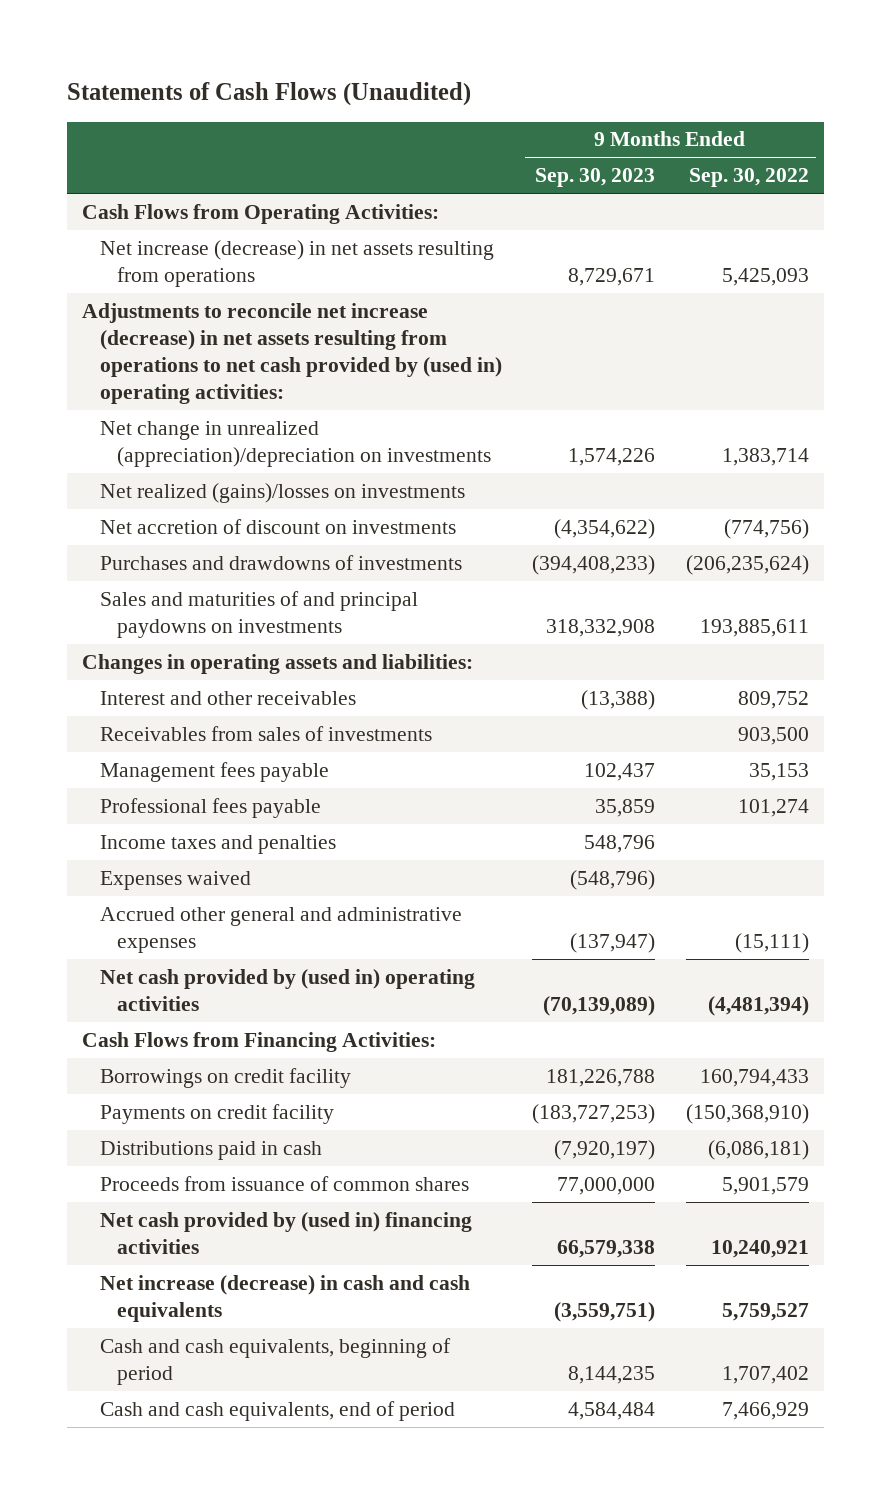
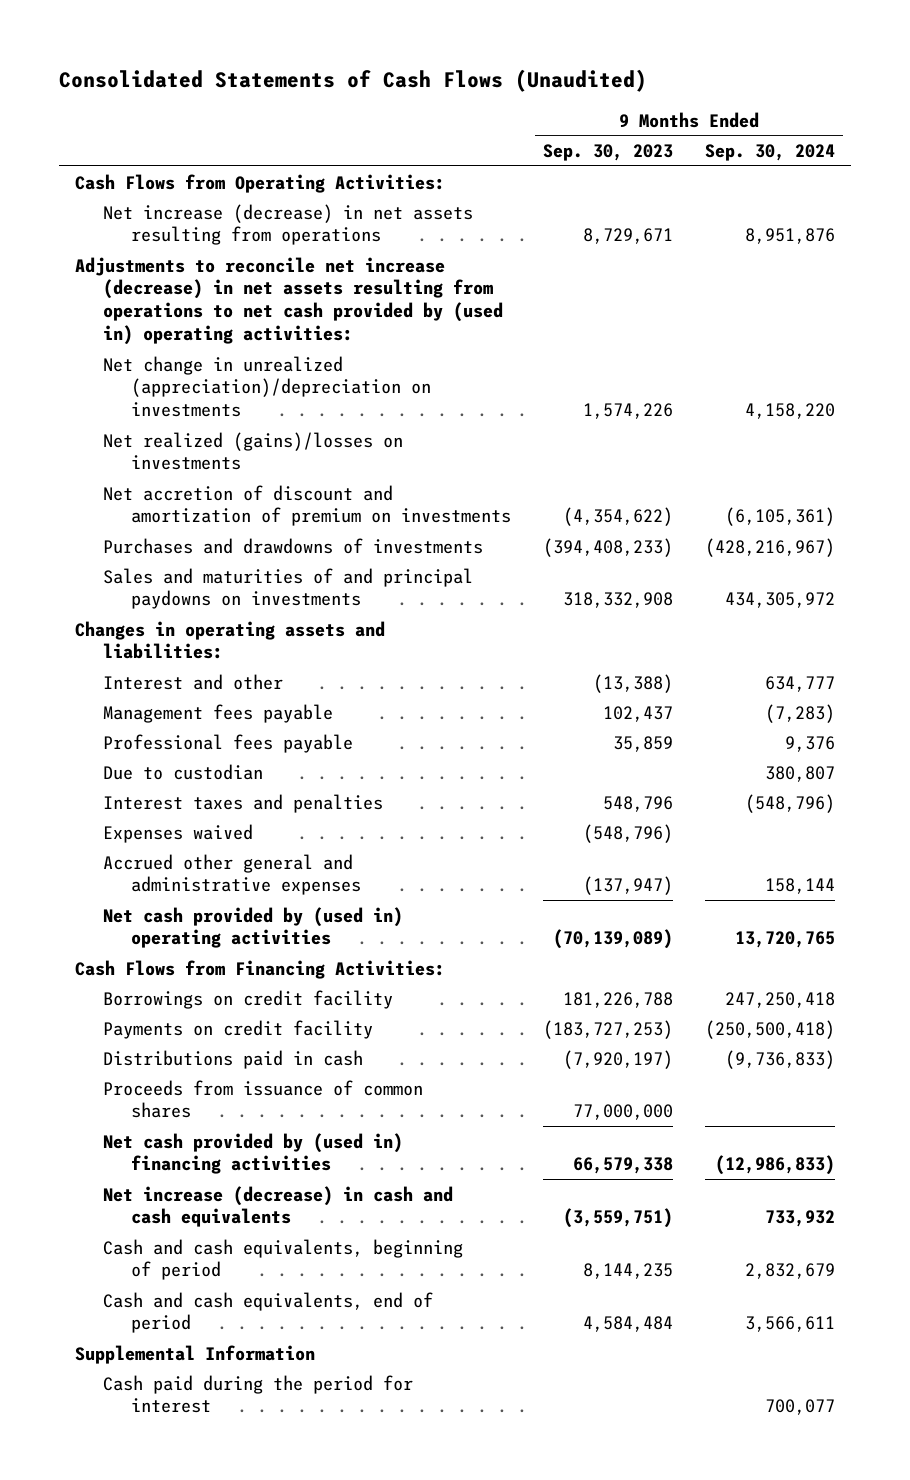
[67,82,472,107] Statements of Cash Flows (Unaudited) -> [58,69,647,93] Consolidated Statements of Cash Flows (Unaudited)
[688,168,809,188] Sep. 30, 2022 -> none
none -> [705,143,836,161] Sep. 30, 2024
[99,518,456,534] Net accretion of discount on investments -> [103,484,512,527] Net accretion of discount and amortization of premium on investments
[99,725,432,741] Receivables from sales of investments -> none
[99,690,356,705] Interest and other receivables -> [103,673,284,690] Interest and other
none -> [103,763,264,780] Due to custodian
[99,834,336,854] Income taxes and penalties -> [103,793,384,813] Interest taxes and penalties
none -> [74,1344,315,1364] Supplemental Information
none -> [103,1374,414,1414] Cash paid during the period for interest

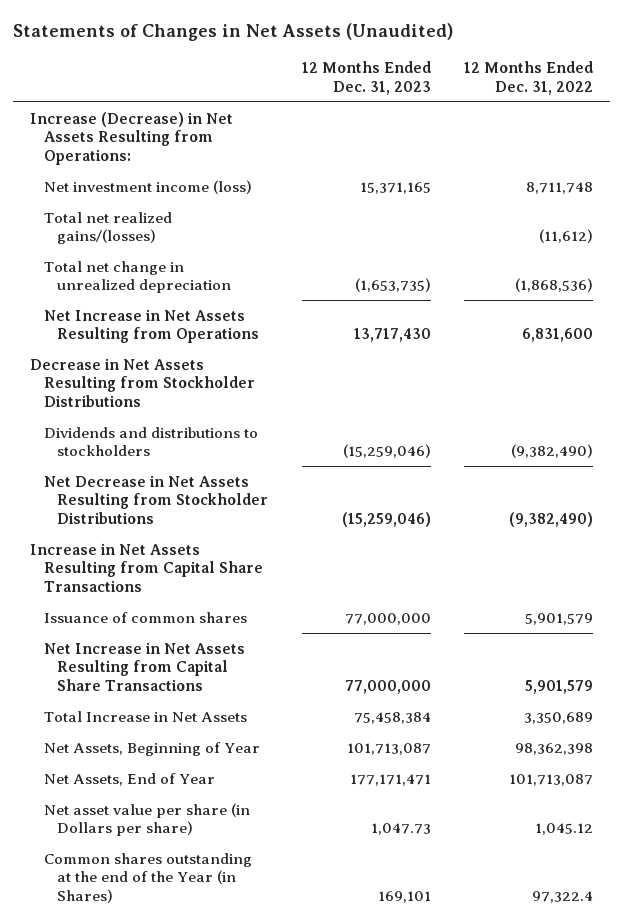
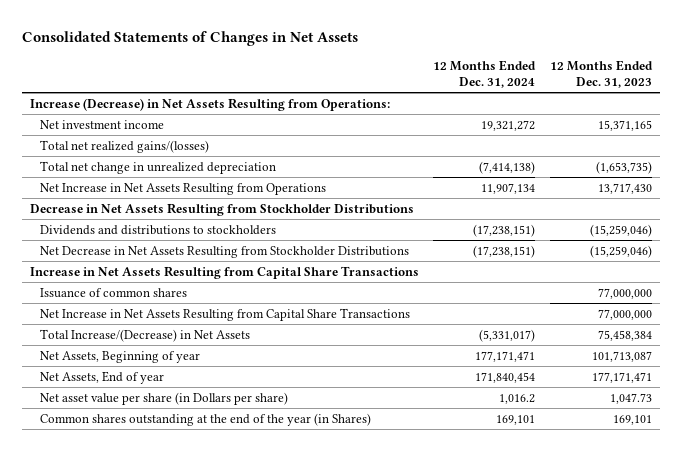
[13,23,454,42] Statements of Changes in Net Assets (Unaudited) -> [22,31,359,47] Consolidated Statements of Changes in Net Assets
[464,61,594,95] 12 Months Ended Dec. 31, 2022 -> none
none -> [433,60,537,88] 12 Months Ended Dec. 31, 2024
[43,179,252,194] Net investment income (loss) -> [39,119,164,129] Net investment income
[43,710,247,722] Total Increase in Net Assets -> [39,328,250,342] Total Increase/(Decrease) in Net Assets
[43,741,260,756] Net Assets, Beginning of Year -> [39,350,200,363] Net Assets, Beginning of year
[43,772,215,786] Net Assets, End of Year -> [39,370,164,384] Net Assets, End of year
[43,852,252,903] Common shares outstanding at the end of the Year (in Shares) -> [39,412,371,426] Common shares outstanding at the end of the year (in Shares)

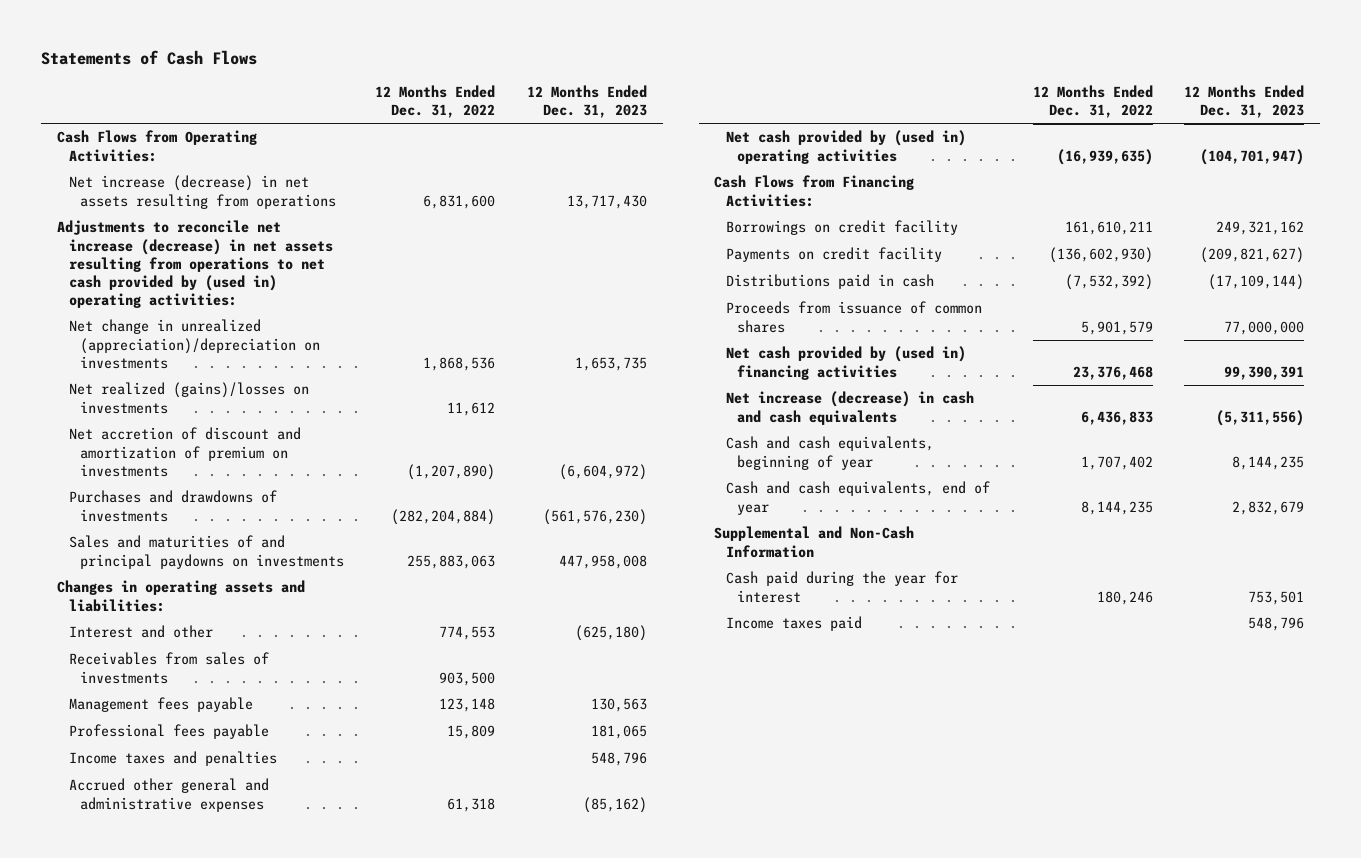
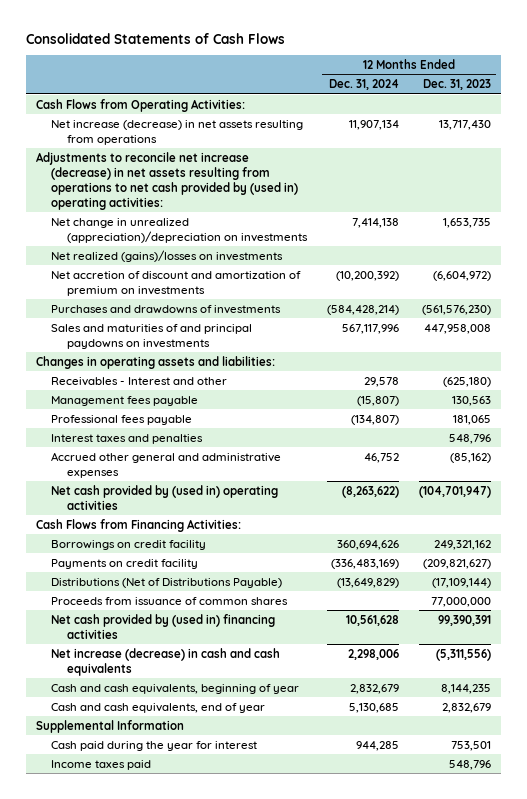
[41,49,258,65] Statements of Cash Flows -> [25,32,285,44] Consolidated Statements of Cash Flows
[375,84,496,118] 12 Months Ended Dec. 31, 2022 -> none
none -> [328,79,399,91] Dec. 31, 2024
[68,652,269,684] Receivables from sales of investments -> none
[68,625,213,639] Interest and other -> [51,376,228,386] Receivables - Interest and other
[68,751,277,767] Income taxes and penalties -> [51,433,204,444] Interest taxes and penalties
[725,274,934,290] Distributions paid in cash -> [51,577,283,588] Distributions (Net of Distributions Payable)
[714,526,915,558] Supplemental and Non-Cash Information -> none
none -> [35,719,184,733] Supplemental Information

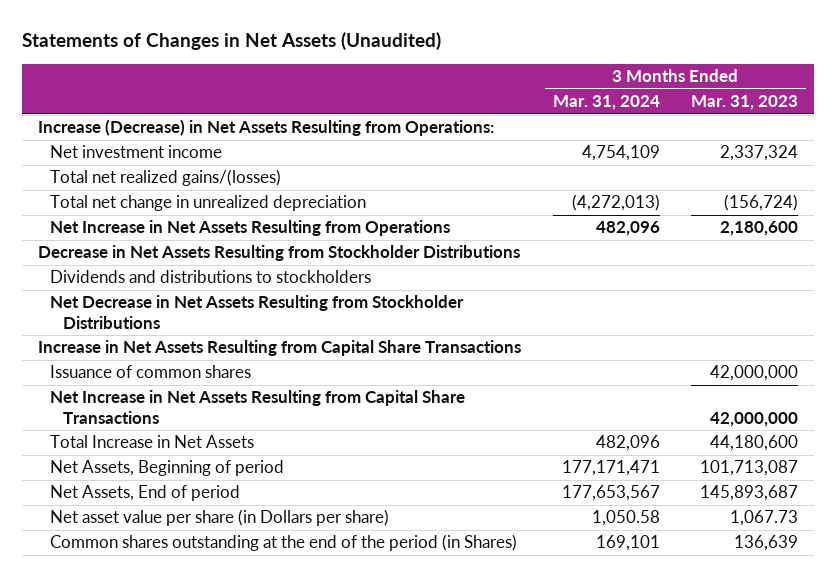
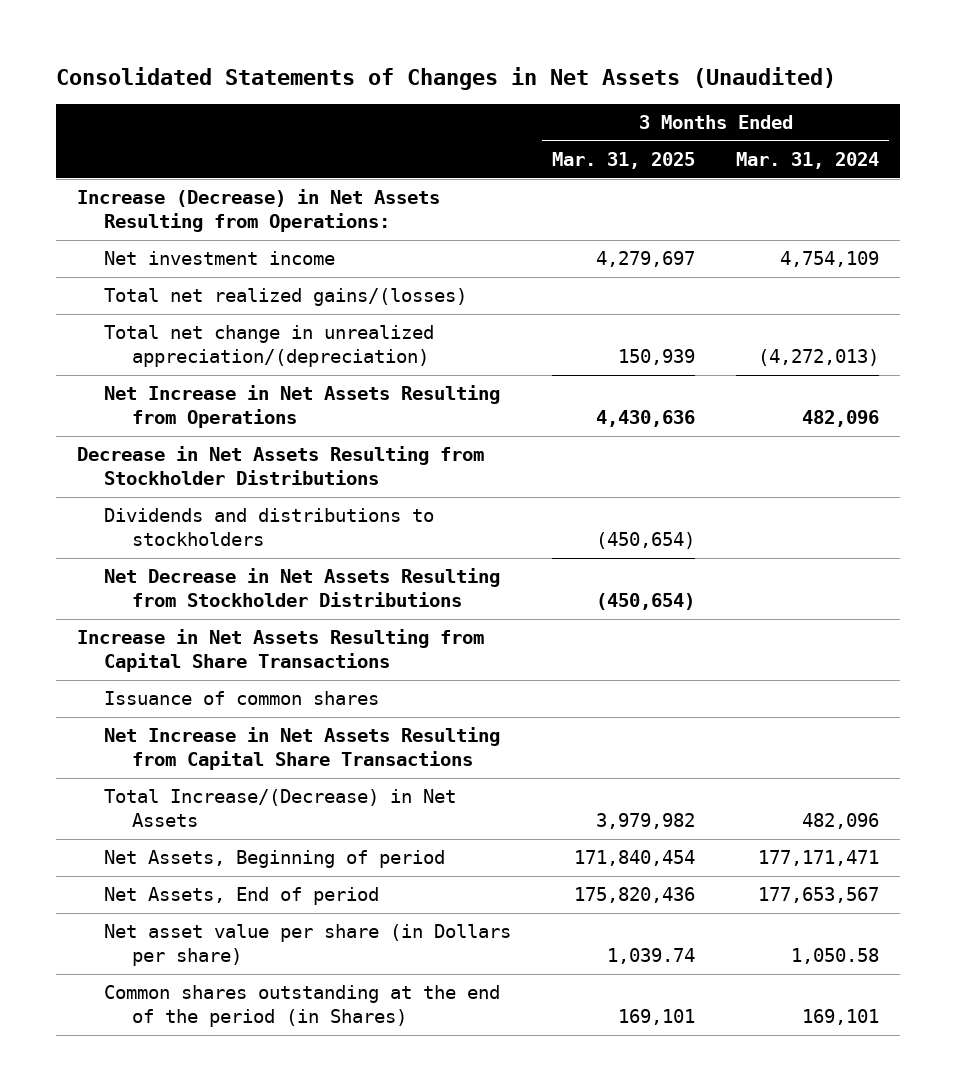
[22,32,442,51] Statements of Changes in Net Assets (Unaudited) -> [56,67,837,91] Consolidated Statements of Changes in Net Assets (Unaudited)
[691,95,799,111] Mar. 31, 2023 -> none
none -> [552,152,696,170] Mar. 31, 2025
[50,195,367,212] Total net change in unrealized depreciation -> [104,325,435,368] Total net change in unrealized appreciation/(depreciation)
[50,435,255,449] Total Increase in Net Assets -> [104,789,457,828] Total Increase/(Decrease) in Net Assets

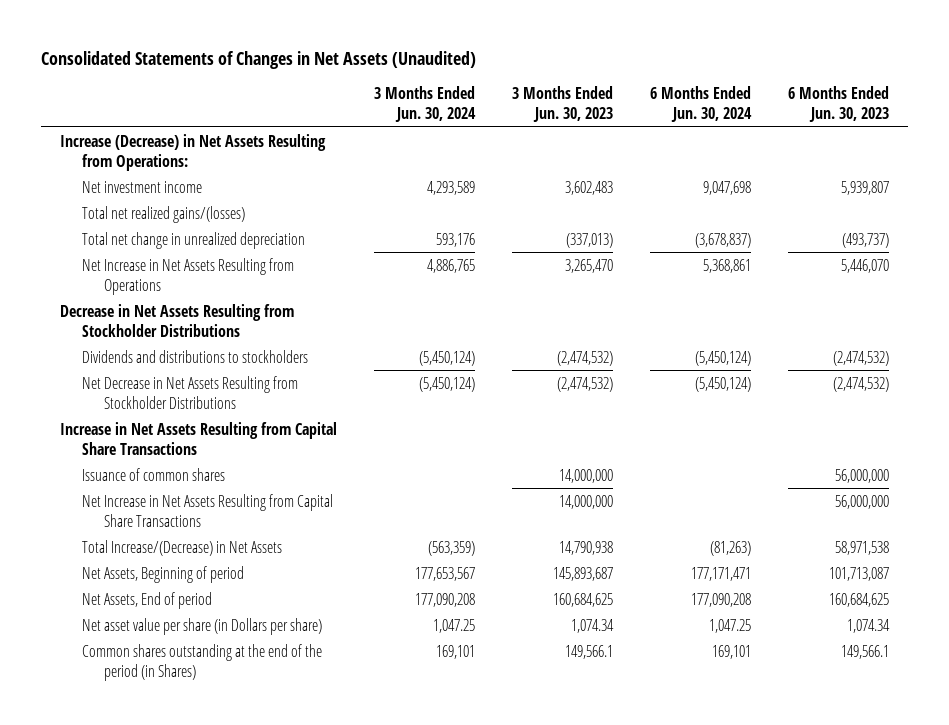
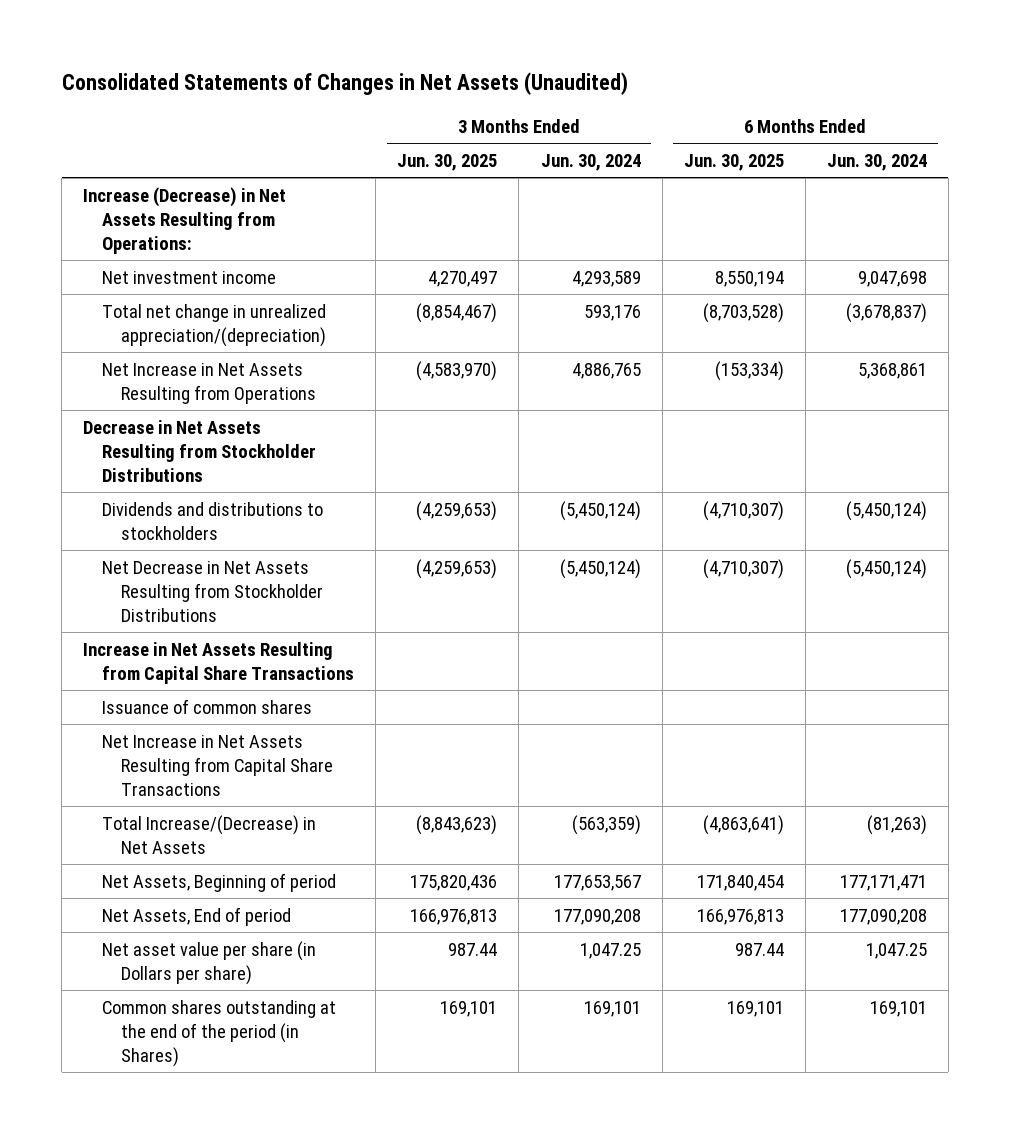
[512,86,614,123] 3 Months Ended Jun. 30, 2023 -> none
[788,86,890,123] 6 Months Ended Jun. 30, 2023 -> none
none -> [397,153,498,171] Jun. 30, 2025
none -> [683,153,784,171] Jun. 30, 2025
[81,205,245,223] Total net realized gains/(losses) -> none
[81,231,305,249] Total net change in unrealized depreciation -> [102,303,327,347] Total net change in unrealized appreciation/(depreciation)

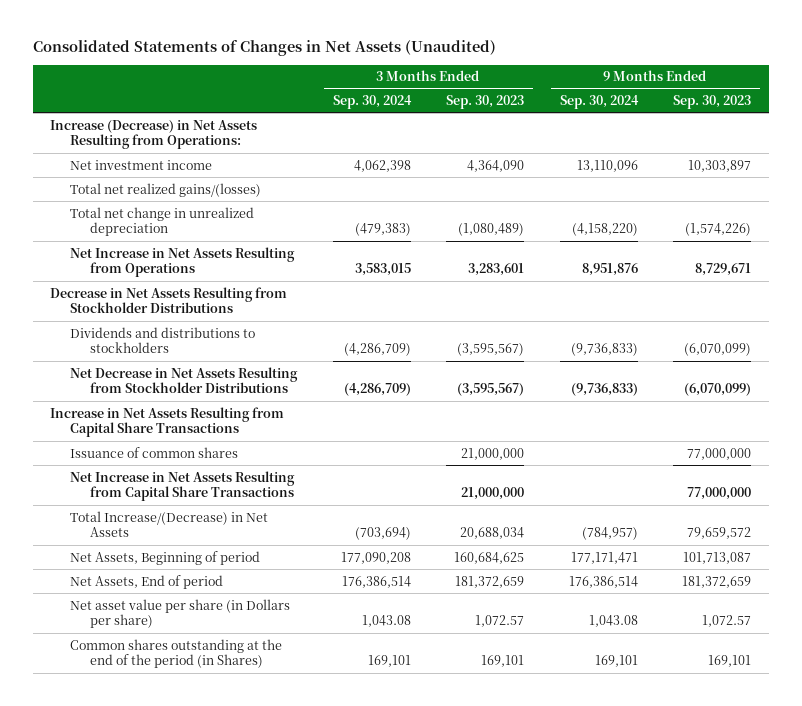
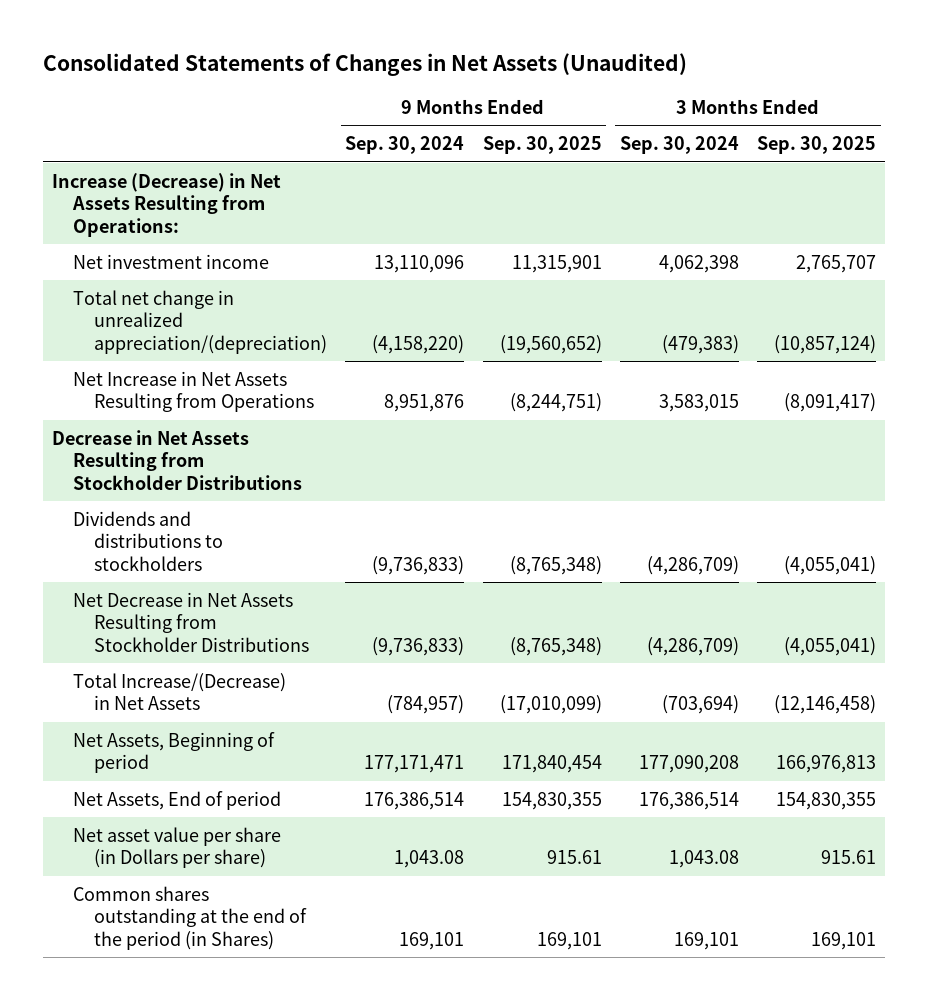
[446,95,525,110] Sep. 30, 2023 -> none
[673,95,752,110] Sep. 30, 2023 -> none
none -> [482,136,602,155] Sep. 30, 2025
none -> [757,136,877,155] Sep. 30, 2025
[70,182,262,197] Total net realized gains/(losses) -> none
[70,206,255,237] Total net change in unrealized depreciation -> [73,289,328,354] Total net change in unrealized appreciation/(depreciation)
[50,406,285,438] Increase in Net Assets Resulting from Capital Share Transactions -> none
[70,446,239,458] Issuance of common shares -> none
[70,470,296,502] Net Increase in Net Assets Resulting from Capital Share Transactions -> none

